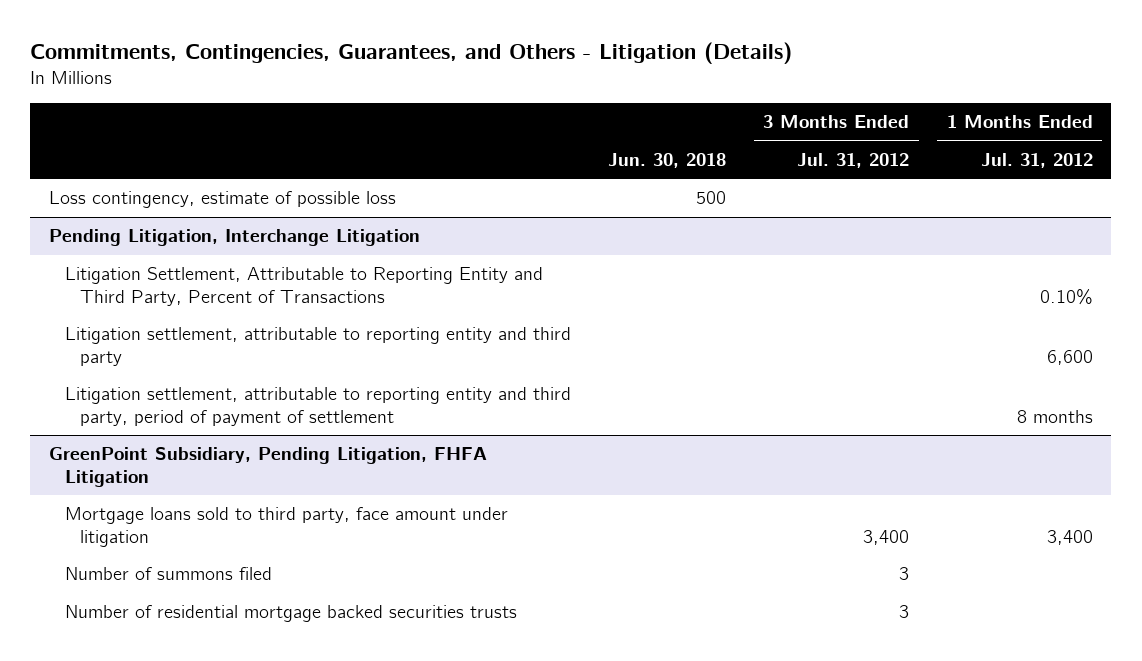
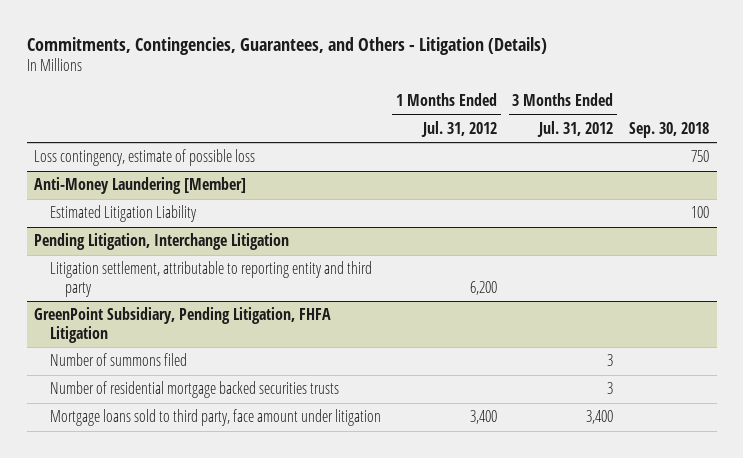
[607,152,726,168] Jun. 30, 2018 -> none
none -> [628,121,709,138] Sep. 30, 2018
none -> [34,177,247,195] Anti-Money Laundering [Member]
none -> [49,205,197,223] Estimated Litigation Liability
[64,267,543,307] Litigation Settlement, Attributable to Reporting Entity and Third Party, Percent of Transactions -> none
[64,387,571,427] Litigation settlement, attributable to reporting entity and third party, period of payment of settlement -> none
[1046,350,1093,366] 6,600 -> [470,280,498,295] 6,200
[64,507,508,548] Mortgage loans sold to third party, face amount under litigation -> [49,409,381,427] Mortgage loans sold to third party, face amount under litigation

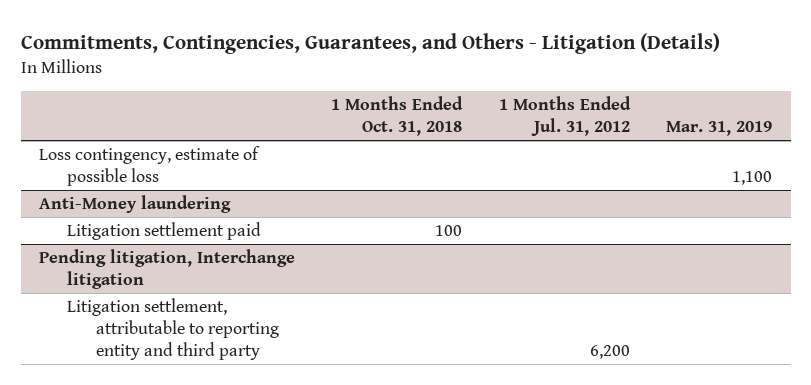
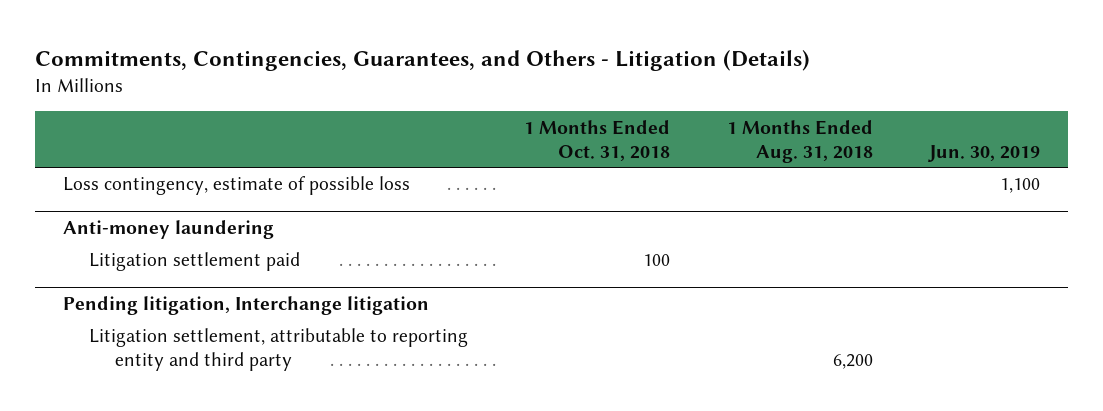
[498,96,631,137] 1 Months Ended Jul. 31, 2012 -> none
[666,121,773,137] Mar. 31, 2019 -> none
none -> [726,119,873,163] 1 Months Ended Aug. 31, 2018
none -> [927,144,1040,162] Jun. 30, 2019
[38,195,231,214] Anti-Money laundering -> [63,220,275,240] Anti-money laundering

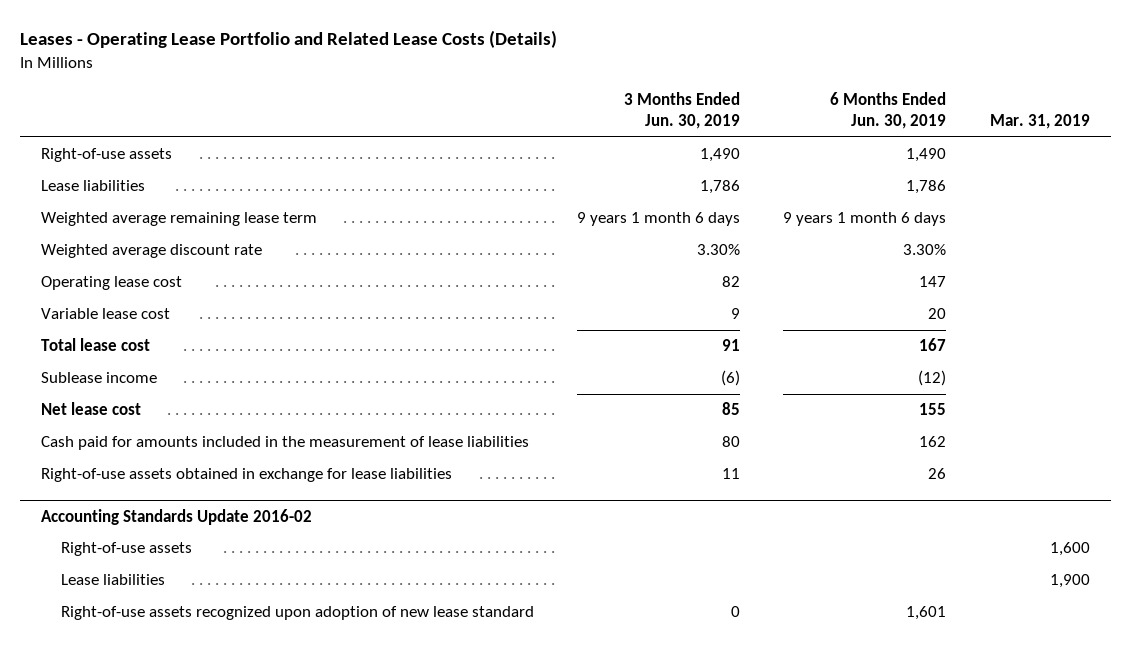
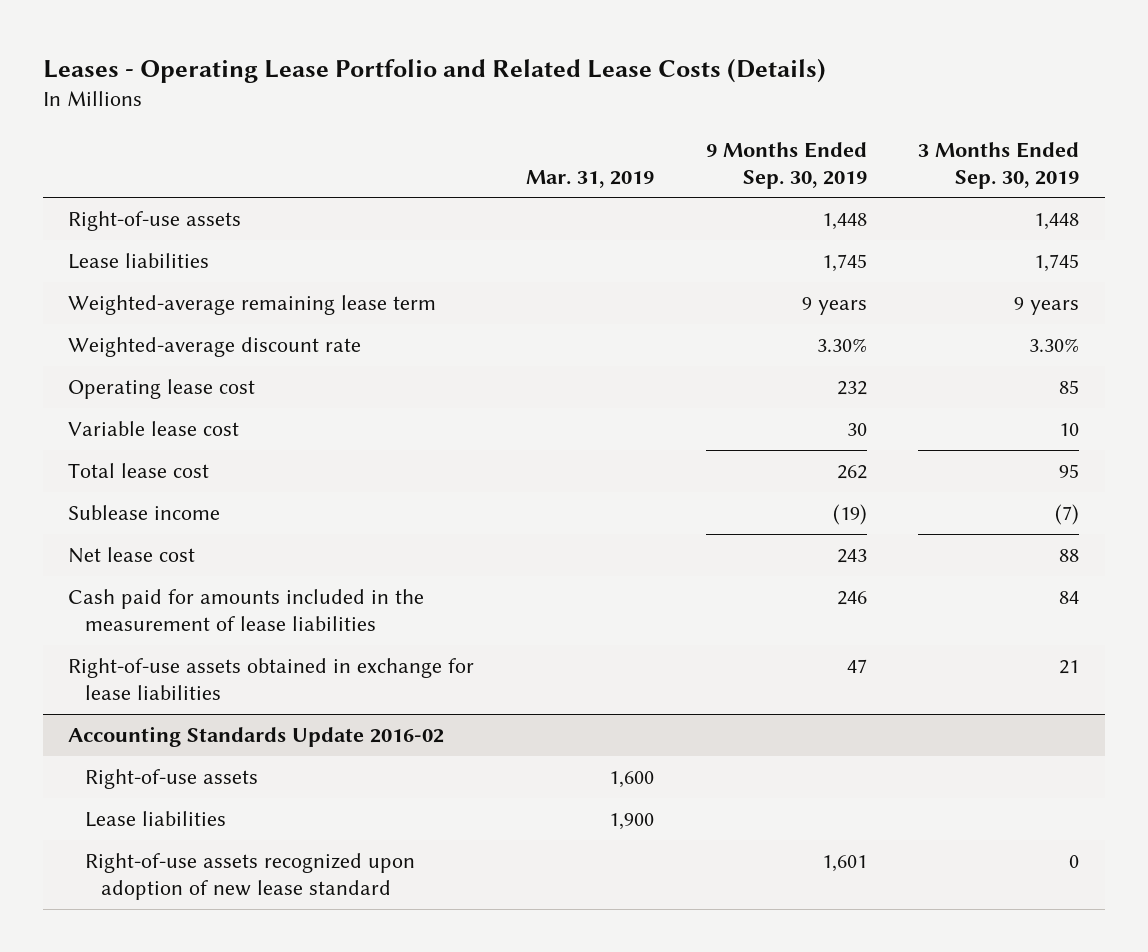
[623,92,740,130] 3 Months Ended Jun. 30, 2019 -> none
[830,92,947,130] 6 Months Ended Jun. 30, 2019 -> none
none -> [705,141,867,189] 9 Months Ended Sep. 30, 2019
none -> [918,141,1080,189] 3 Months Ended Sep. 30, 2019
[41,212,318,227] Weighted average remaining lease term -> [68,295,437,316] Weighted-average remaining lease term
[41,244,263,259] Weighted average discount rate -> [68,337,362,358] Weighted-average discount rate

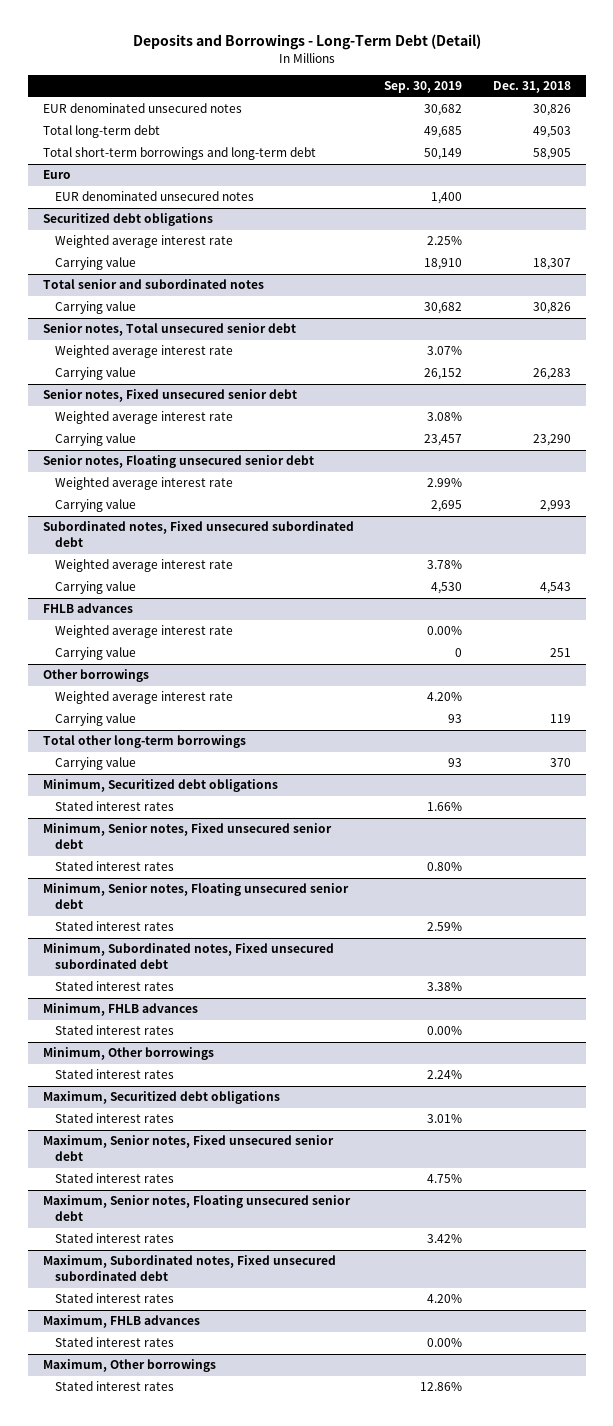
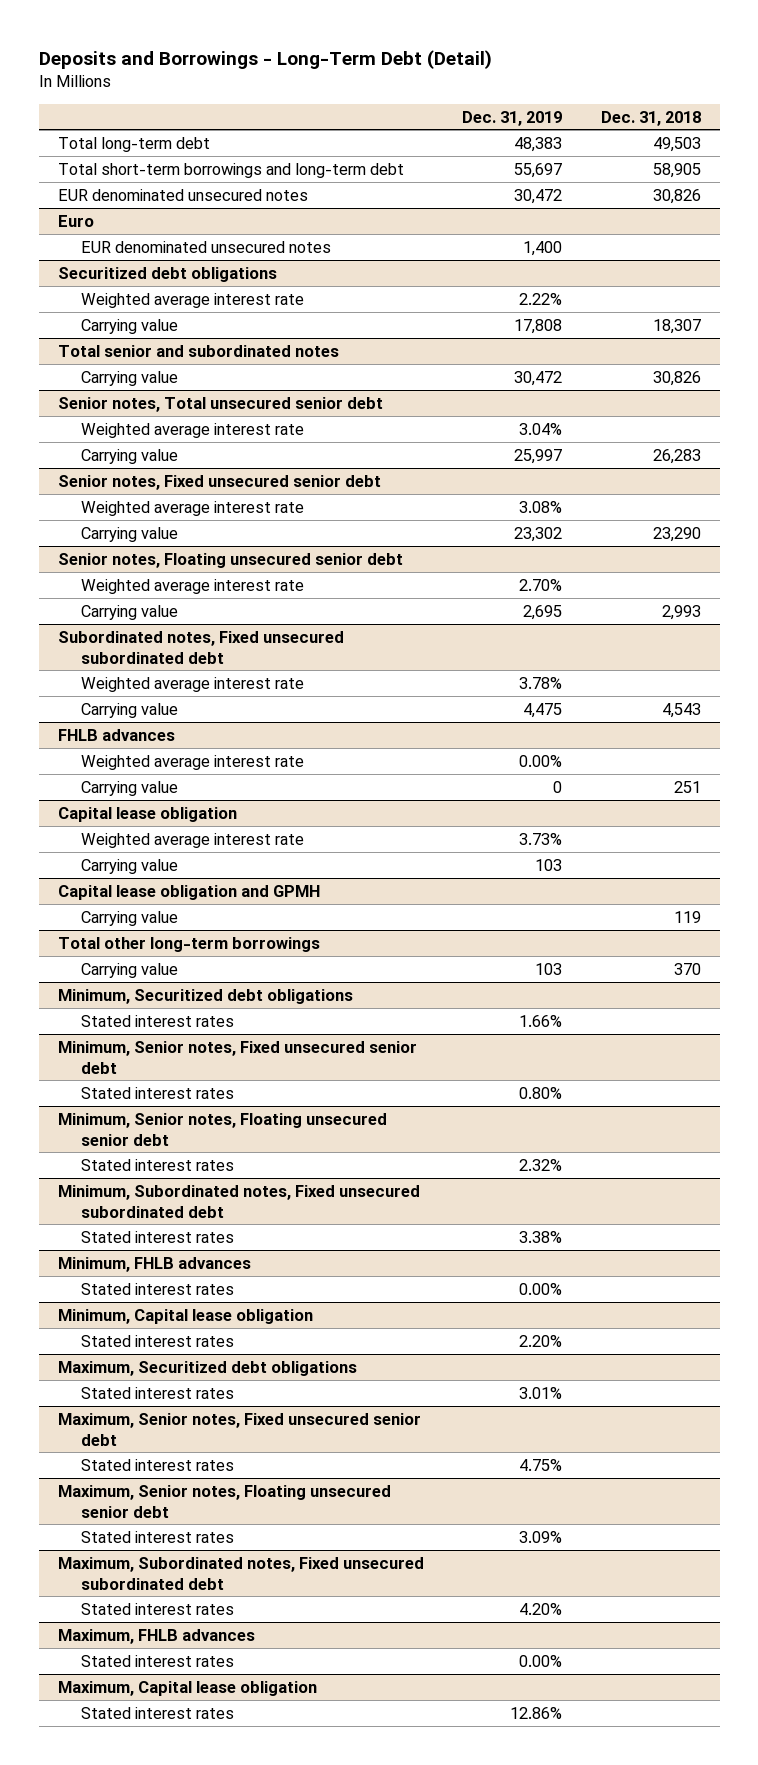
[384,81,463,94] Sep. 30, 2019 -> none
none -> [462,110,563,126] Dec. 31, 2019
[42,103,242,114] EUR denominated unsecured notes -> [57,188,308,201] EUR denominated unsecured notes
[54,691,233,705] Weighted average interest rate -> none
none -> [57,806,237,822] Capital lease obligation
none -> [80,832,304,848] Weighted average interest rate
none -> [80,858,178,874] Carrying value
[42,669,149,683] Other borrowings -> [57,884,320,900] Capital lease obligation and GPMH
[42,1047,214,1061] Minimum, Other borrowings -> none
[54,1069,174,1080] Stated interest rates -> none
none -> [57,1308,313,1324] Minimum, Capital lease obligation
none -> [80,1334,234,1347] Stated interest rates
[42,1359,216,1373] Maximum, Other borrowings -> none
[54,1381,174,1392] Stated interest rates -> none
none -> [57,1680,317,1696] Maximum, Capital lease obligation
none -> [80,1706,234,1719] Stated interest rates

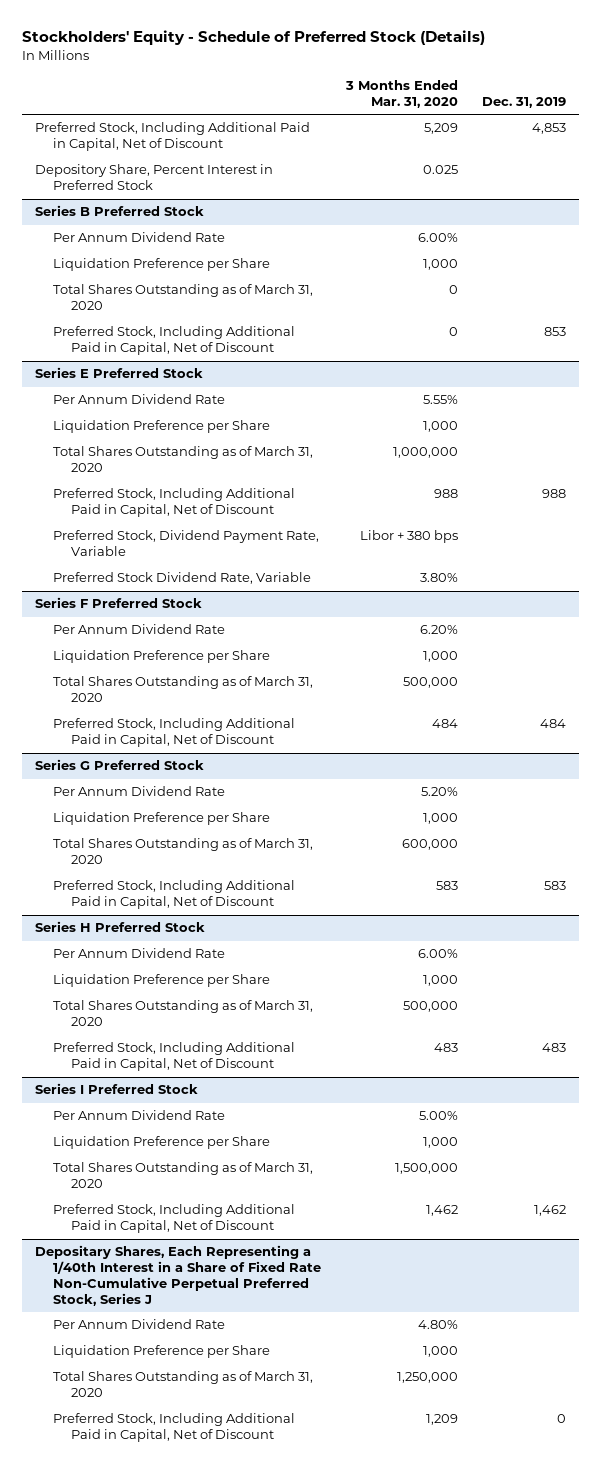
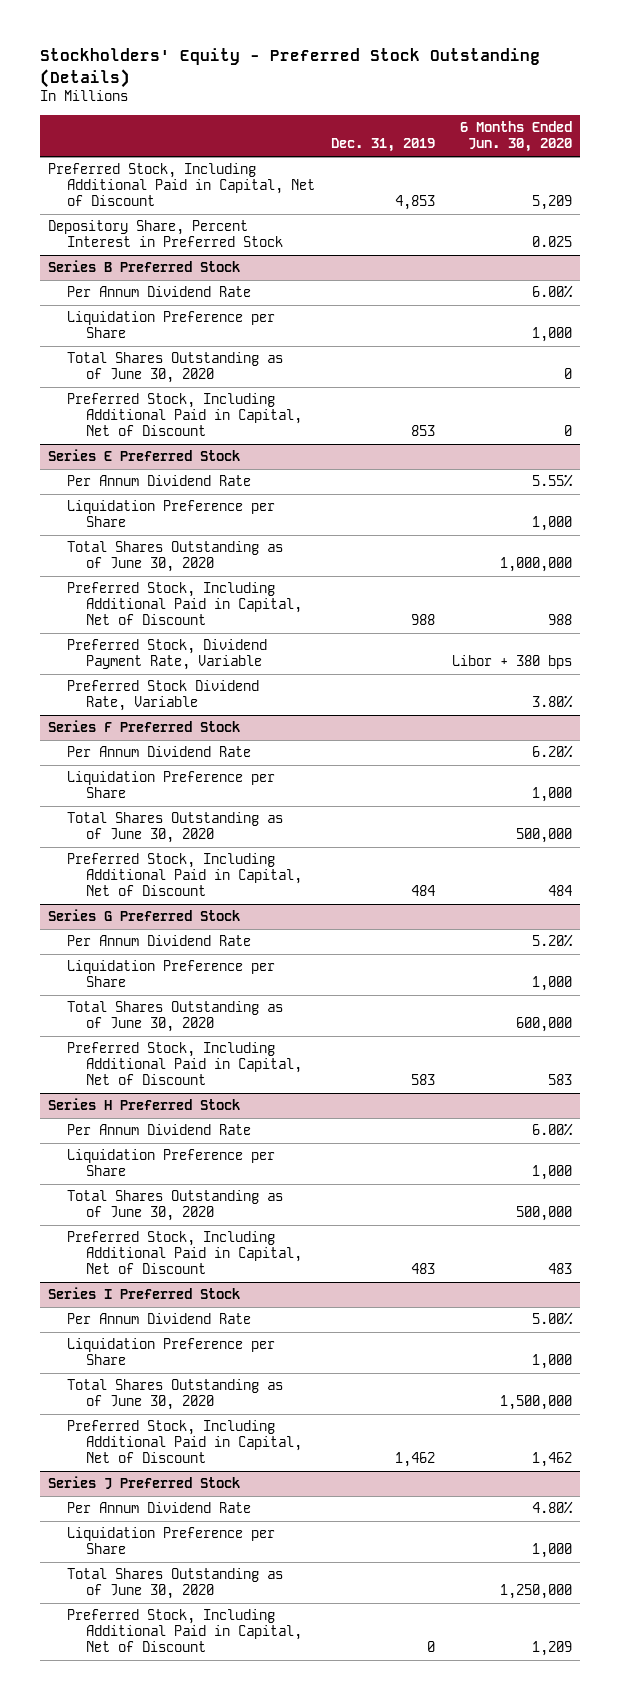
[22,30,486,46] Stockholders' Equity - Schedule of Preferred Stock (Details) -> [39,48,540,88] Stockholders' Equity - Preferred Stock Outstanding (Details)
[344,80,458,109] 3 Months Ended Mar. 31, 2020 -> none
none -> [460,121,573,153] 6 Months Ended Jun. 30, 2020
[52,284,313,311] Total Shares Outstanding as of March 31, 2020 -> [66,352,283,384] Total Shares Outstanding as of June 30, 2020
[52,446,313,473] Total Shares Outstanding as of March 31, 2020 -> [66,541,283,573] Total Shares Outstanding as of June 30, 2020
[52,676,313,703] Total Shares Outstanding as of March 31, 2020 -> [66,812,283,844] Total Shares Outstanding as of June 30, 2020
[52,838,313,865] Total Shares Outstanding as of March 31, 2020 -> [66,1001,283,1033] Total Shares Outstanding as of June 30, 2020
[52,1000,313,1027] Total Shares Outstanding as of March 31, 2020 -> [66,1190,283,1222] Total Shares Outstanding as of June 30, 2020
[52,1162,313,1189] Total Shares Outstanding as of March 31, 2020 -> [66,1379,283,1411] Total Shares Outstanding as of June 30, 2020
[34,1245,321,1306] Depositary Shares, Each Representing a 1/40th Interest in a Share of Fixed Rate Non-Cumulative Perpetual Preferred Stock, Series J -> [47,1476,240,1490] Series J Preferred Stock
[52,1371,313,1398] Total Shares Outstanding as of March 31, 2020 -> [66,1568,283,1600] Total Shares Outstanding as of June 30, 2020

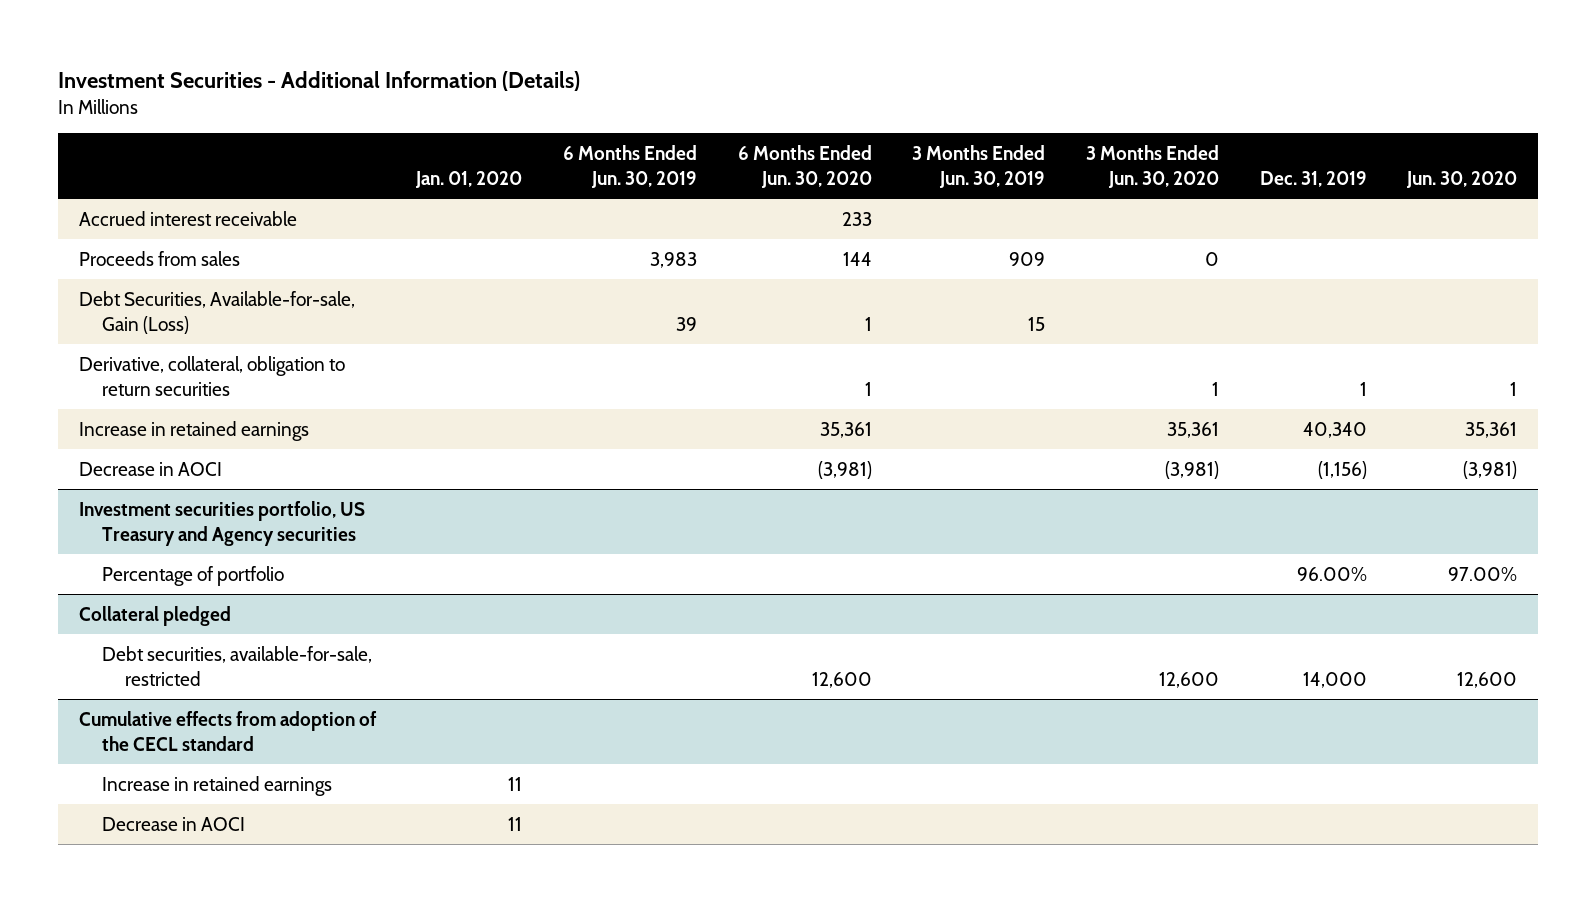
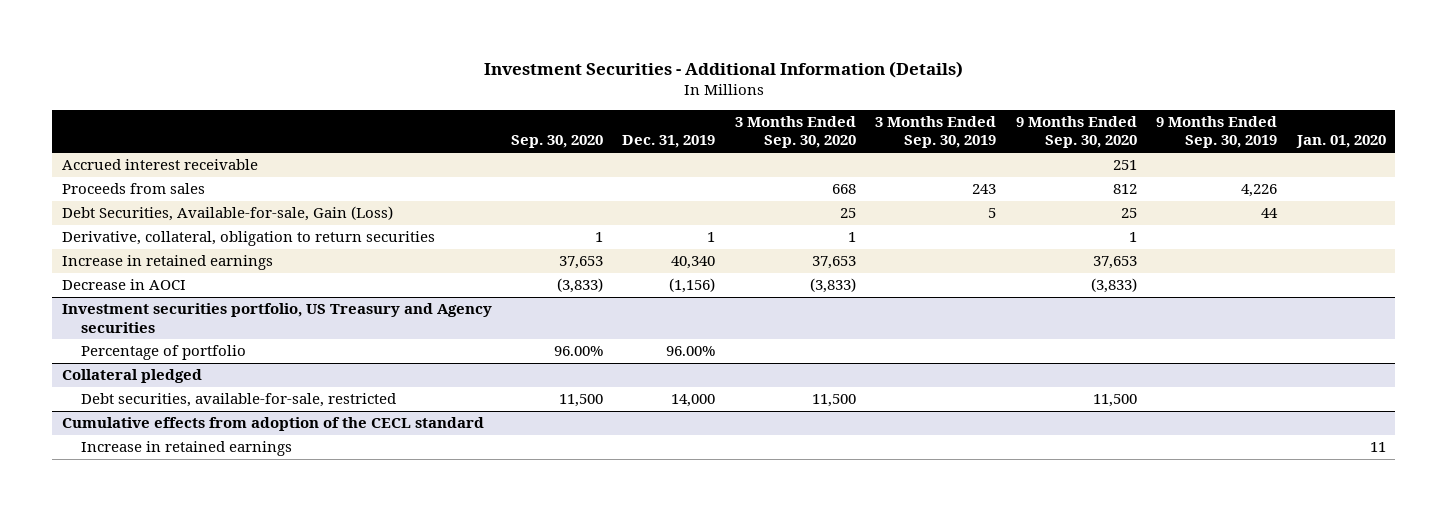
[563,145,698,188] 6 Months Ended Jun. 30, 2019 -> none
[737,145,872,188] 6 Months Ended Jun. 30, 2020 -> none
[912,145,1046,188] 3 Months Ended Jun. 30, 2019 -> none
[1085,145,1219,188] 3 Months Ended Jun. 30, 2020 -> none
[1406,170,1518,188] Jun. 30, 2020 -> none
none -> [510,135,603,149] Sep. 30, 2020
none -> [734,116,856,149] 3 Months Ended Sep. 30, 2020
none -> [875,116,997,149] 3 Months Ended Sep. 30, 2019
none -> [1015,116,1137,149] 9 Months Ended Sep. 30, 2020
none -> [1156,116,1278,149] 9 Months Ended Sep. 30, 2019
[101,816,245,831] Decrease in AOCI -> none

